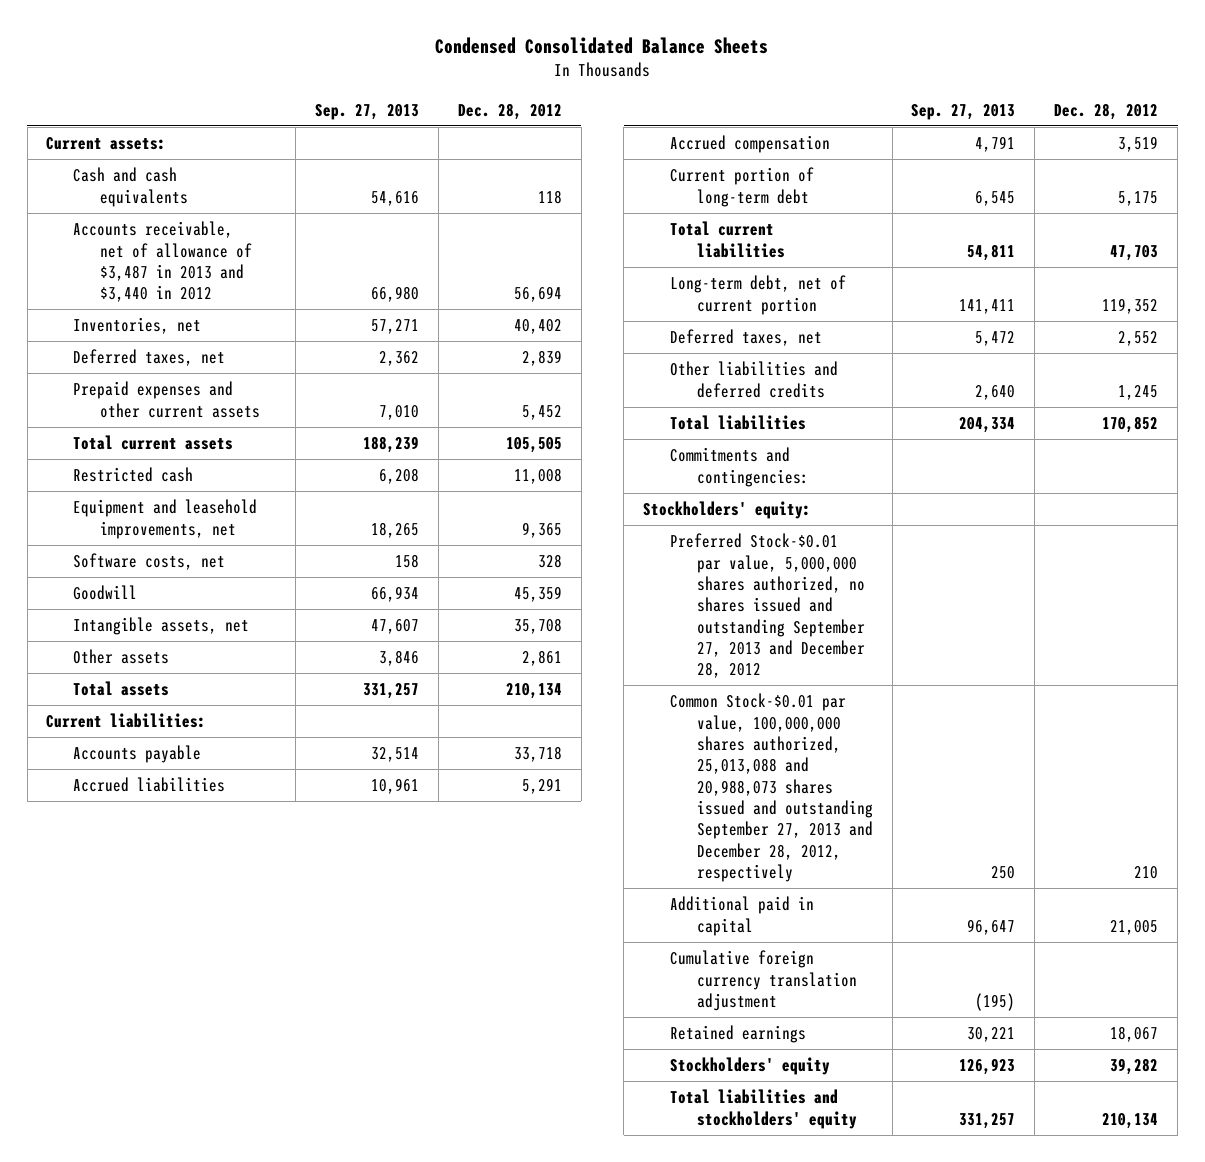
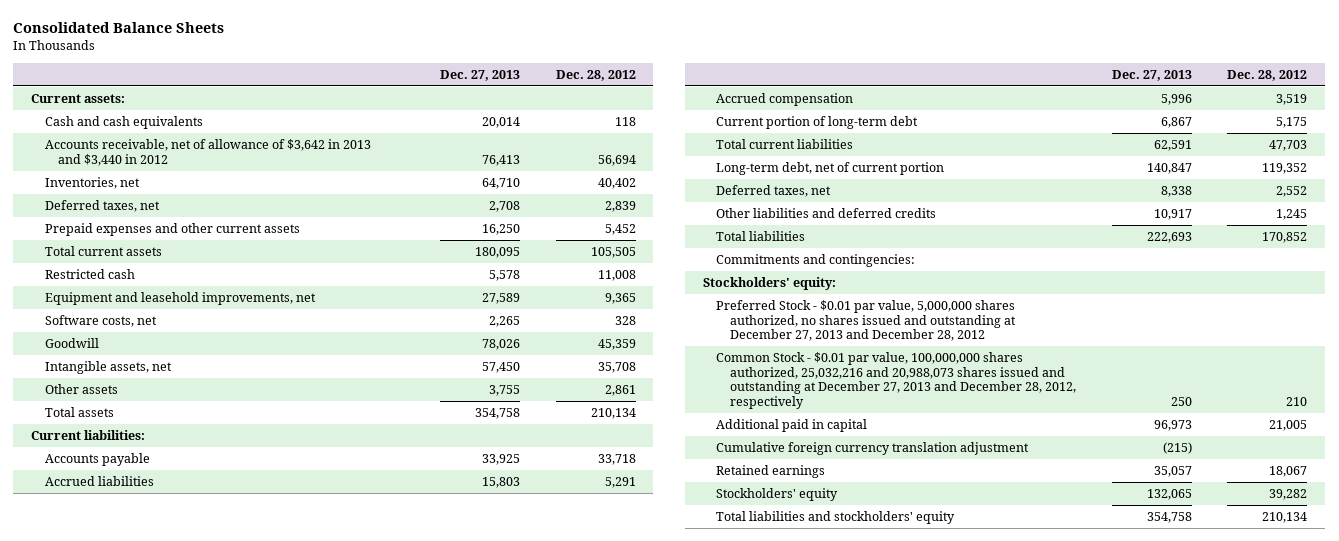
[435,37,769,55] Condensed Consolidated Balance Sheets -> [13,21,225,33] Consolidated Balance Sheets
[314,103,419,120] Sep. 27, 2013 -> none
none -> [439,69,520,81] Dec. 27, 2013
[73,221,252,303] Accounts receivable, net of allowance of $3,487 in 2013 and $3,440 in 2012 -> [44,139,371,166] Accounts receivable, net of allowance of $3,642 in 2013 and $3,440 in 2012
[669,533,865,679] Preferred Stock-$0.01 par value, 5,000,000 shares authorized, no shares issued and outstanding September 27, 2013 and December 28, 2012 -> [716,300,1016,342] Preferred Stock - $0.01 par value, 5,000,000 shares authorized, no shares issued and outstanding at December 27, 2013 and December 28, 2012
[669,693,873,882] Common Stock-$0.01 par value, 100,000,000 shares authorized, 25,013,088 and 20,988,073 shares issued and outstanding September 27, 2013 and December 28, 2012, respectively -> [716,352,1076,409] Common Stock - $0.01 par value, 100,000,000 shares authorized, 25,032,216 and 20,988,073 shares issued and outstanding at December 27, 2013 and December 28, 2012, respectively

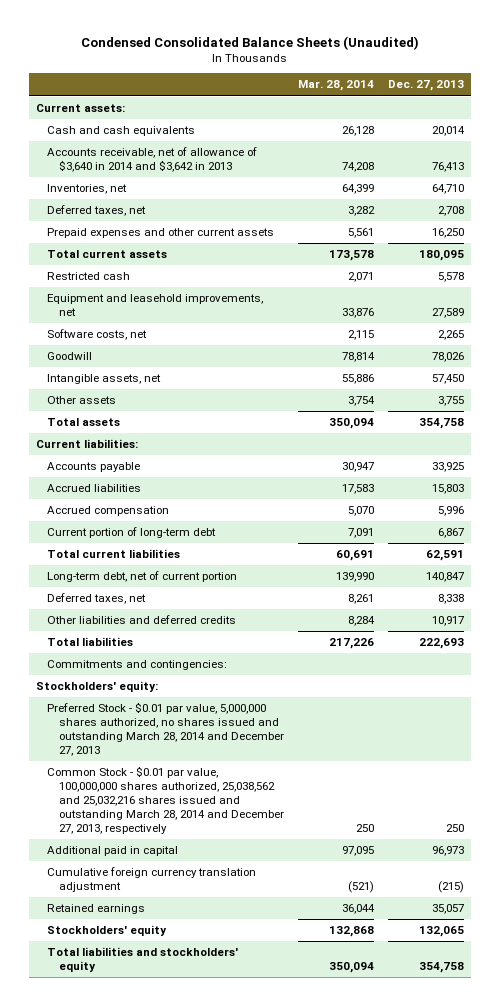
[13,21,225,33] Consolidated Balance Sheets -> [80,35,419,50] Condensed Consolidated Balance Sheets (Unaudited)
[555,69,636,81] Dec. 28, 2012 -> none
none -> [297,80,374,92] Mar. 28, 2014
[44,139,371,166] Accounts receivable, net of allowance of $3,642 in 2013 and $3,440 in 2012 -> [47,147,258,173] Accounts receivable, net of allowance of $3,640 in 2014 and $3,642 in 2013
[716,300,1016,342] Preferred Stock - $0.01 par value, 5,000,000 shares authorized, no shares issued and outstanding at December 27, 2013 and December 28, 2012 -> [47,702,284,756] Preferred Stock - $0.01 par value, 5,000,000 shares authorized, no shares issued and outstanding March 28, 2014 and December 27, 2013
[716,352,1076,409] Common Stock - $0.01 par value, 100,000,000 shares authorized, 25,032,216 and 20,988,073 shares issued and outstanding at December 27, 2013 and December 28, 2012, respectively -> [47,766,284,834] Common Stock - $0.01 par value, 100,000,000 shares authorized, 25,038,562 and 25,032,216 shares issued and outstanding March 28, 2014 and December 27, 2013, respectively

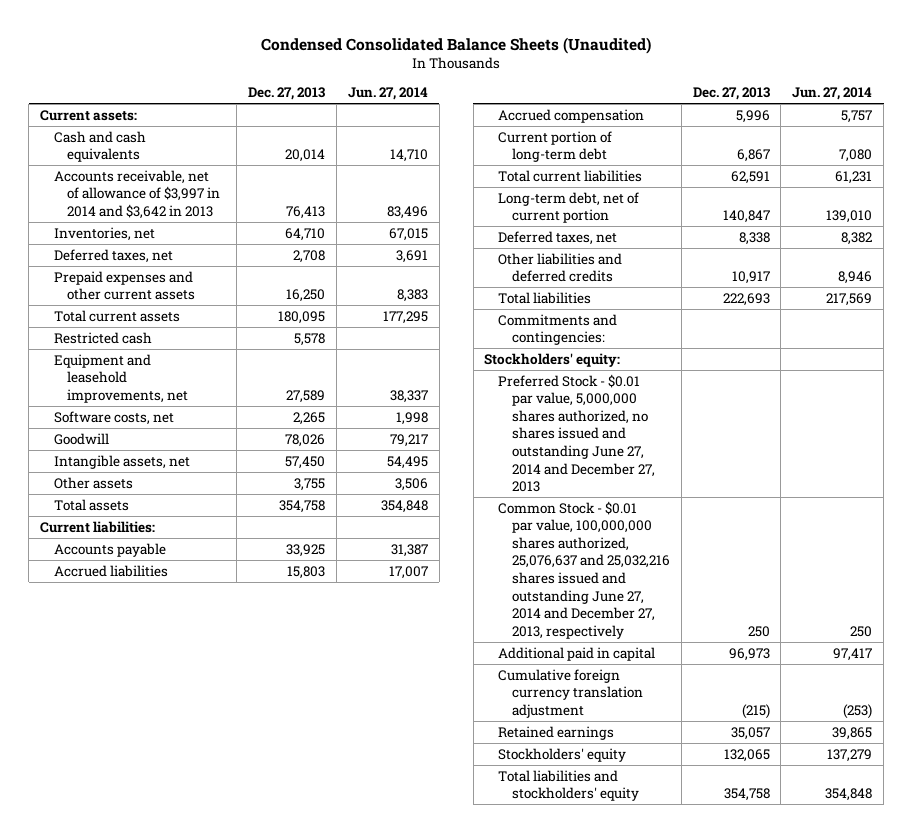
[297,80,374,92] Mar. 28, 2014 -> none
none -> [347,87,428,101] Jun. 27, 2014
[47,147,258,173] Accounts receivable, net of allowance of $3,640 in 2014 and $3,642 in 2013 -> [53,169,221,219] Accounts receivable, net of allowance of $3,997 in 2014 and $3,642 in 2013
[47,702,284,756] Preferred Stock - $0.01 par value, 5,000,000 shares authorized, no shares issued and outstanding March 28, 2014 and December 27, 2013 -> [498,373,655,493] Preferred Stock - $0.01 par value, 5,000,000 shares authorized, no shares issued and outstanding June 27, 2014 and December 27, 2013
[47,766,284,834] Common Stock - $0.01 par value, 100,000,000 shares authorized, 25,038,562 and 25,032,216 shares issued and outstanding March 28, 2014 and December 27, 2013, respectively -> [498,500,670,639] Common Stock - $0.01 par value, 100,000,000 shares authorized, 25,076,637 and 25,032,216 shares issued and outstanding June 27, 2014 and December 27, 2013, respectively

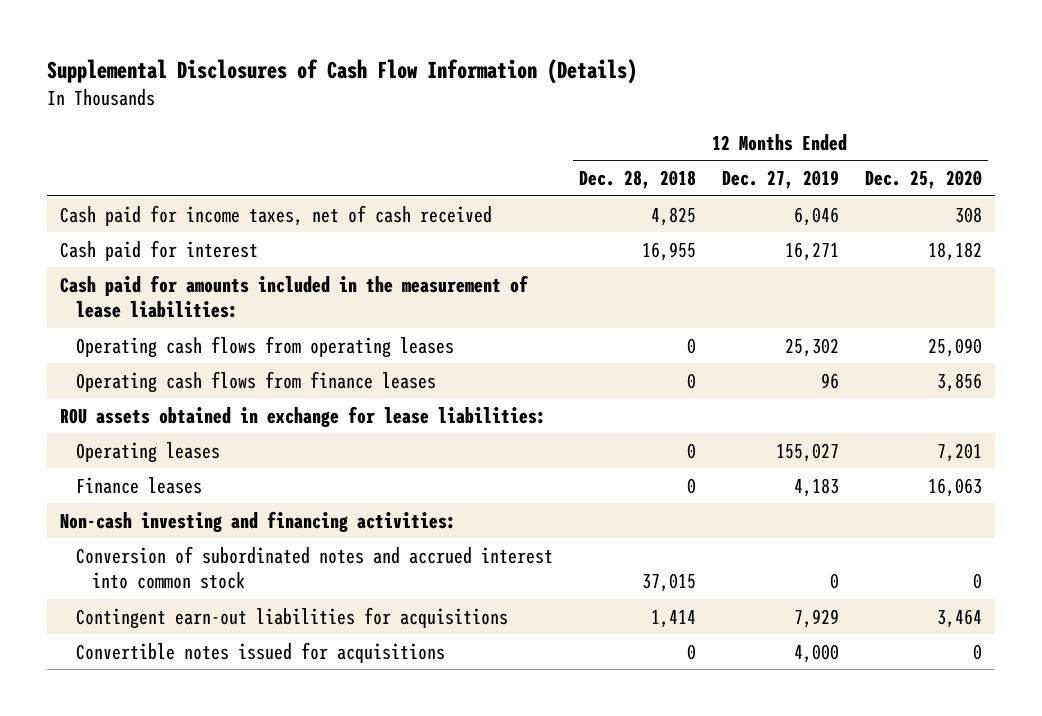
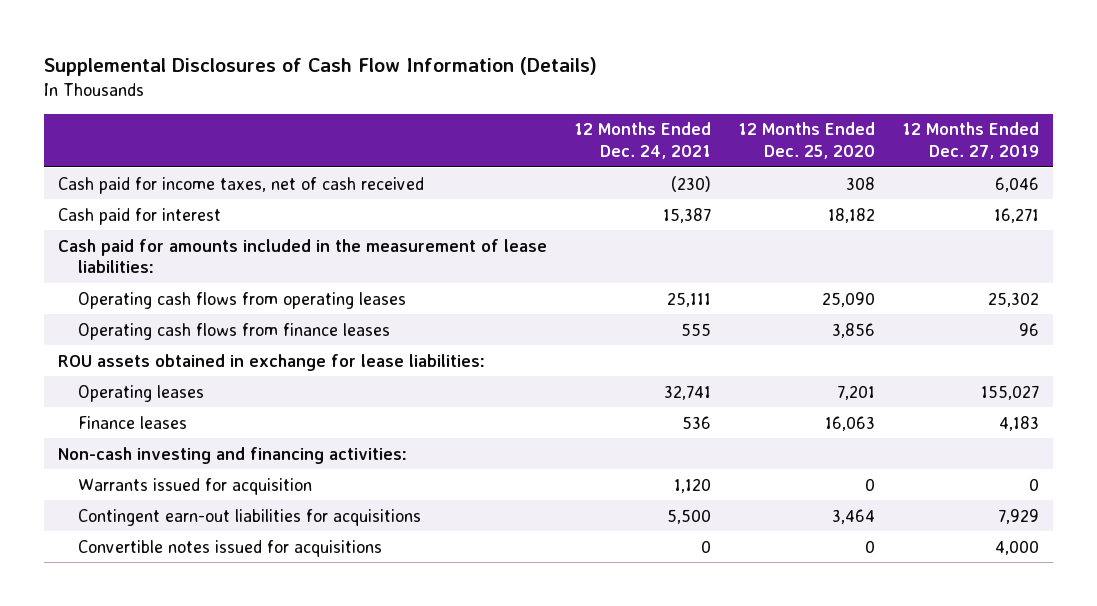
[579,169,697,189] Dec. 28, 2018 -> none
none -> [574,122,712,159] 12 Months Ended Dec. 24, 2021
[76,545,554,589] Conversion of subordinated notes and accrued interest into common stock -> none
none -> [78,477,313,495] Warrants issued for acquisition

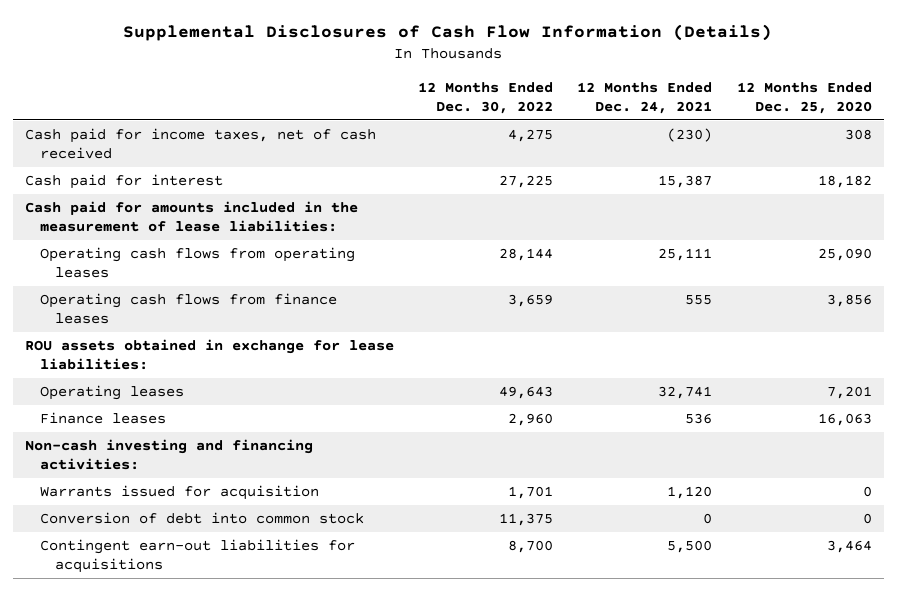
[902,122,1040,159] 12 Months Ended Dec. 27, 2019 -> none
none -> [418,81,554,114] 12 Months Ended Dec. 30, 2022
none -> [40,512,365,525] Conversion of debt into common stock
[78,539,383,557] Convertible notes issued for acquisitions -> none

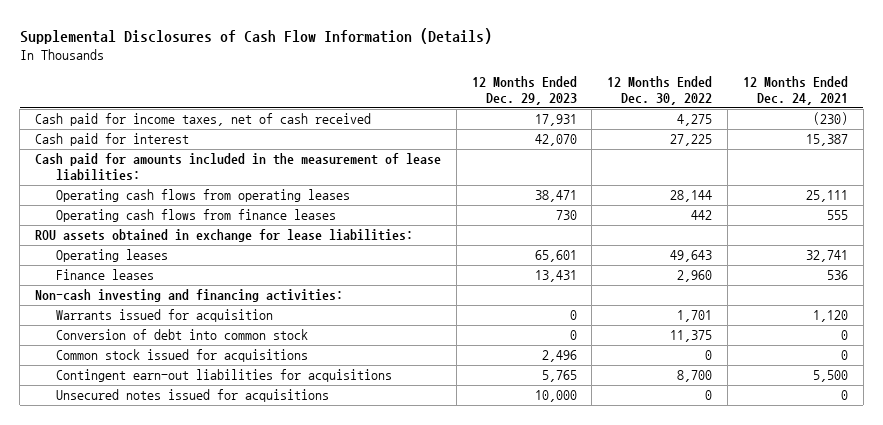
[736,81,872,114] 12 Months Ended Dec. 25, 2020 -> none
none -> [471,76,577,106] 12 Months Ended Dec. 29, 2023
[508,294,554,308] 3,659 -> [691,210,713,221] 442
none -> [55,349,308,363] Common stock issued for acquisitions
none -> [55,389,329,403] Unsecured notes issued for acquisitions

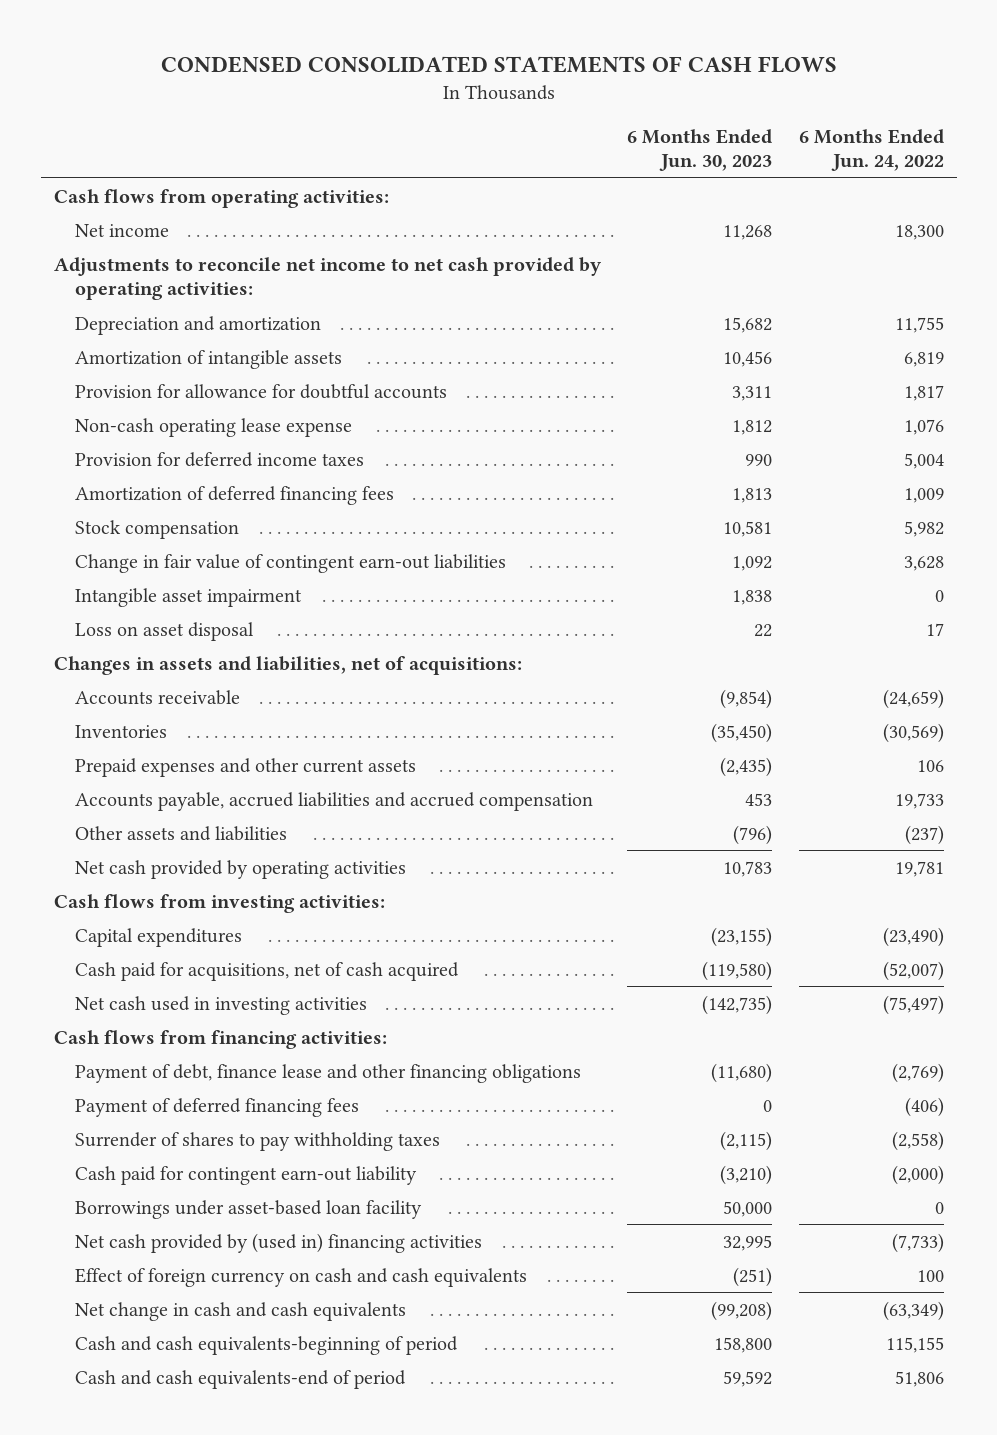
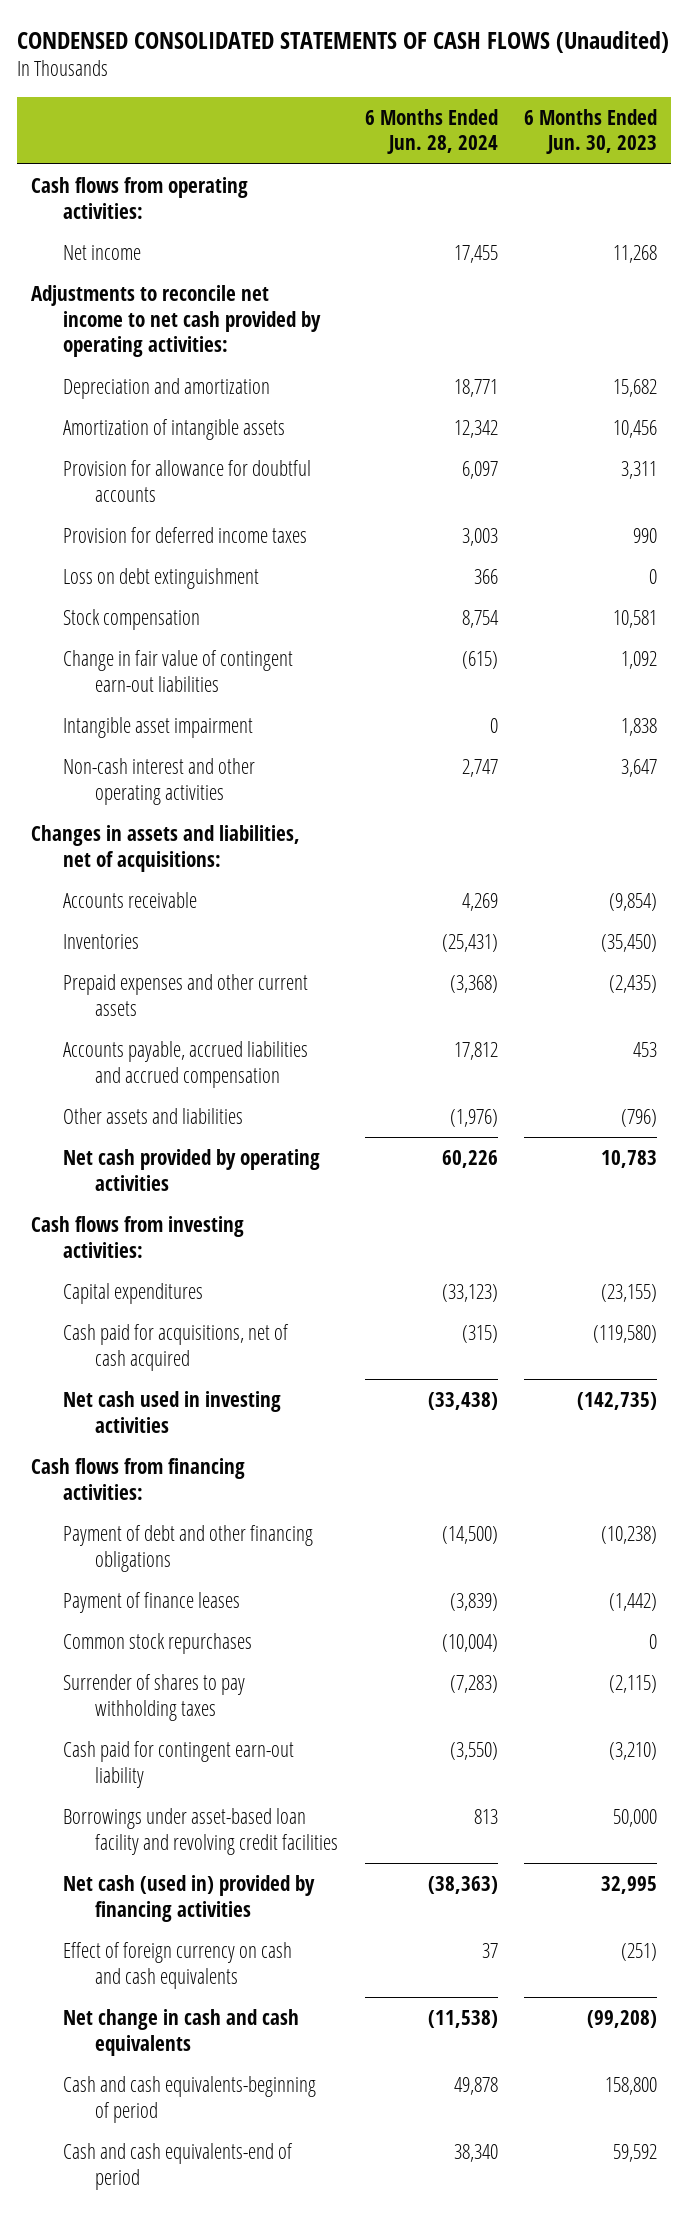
[160,55,837,73] CONDENSED CONSOLIDATED STATEMENTS OF CASH FLOWS -> [17,30,670,53] CONDENSED CONSOLIDATED STATEMENTS OF CASH FLOWS (Unaudited)
[798,128,944,172] 6 Months Ended Jun. 24, 2022 -> none
none -> [364,108,498,155] 6 Months Ended Jun. 28, 2024
[74,417,352,437] Non-cash operating lease expense -> none
[74,485,394,505] Amortization of deferred financing fees -> none
none -> [62,567,259,589] Loss on debt extinguishment
[74,621,254,641] Loss on asset disposal -> none
none -> [62,757,255,805] Non-cash interest and other operating activities
[74,1097,359,1117] Payment of deferred financing fees -> none
[74,1063,581,1083] Payment of debt, finance lease and other financing obligations -> [62,1524,313,1572] Payment of debt and other financing obligations
[711,1062,773,1083] (11,680) -> [601,1525,658,1544] (10,238)
none -> [62,1591,240,1613] Payment of finance leases
none -> [62,1632,252,1654] Common stock repurchases
[74,1199,422,1219] Borrowings under asset-based loan facility -> [62,1807,338,1855] Borrowings under asset-based loan facility and revolving credit facilities
[74,1232,482,1253] Net cash provided by (used in) financing activities -> [62,1874,315,1922] Net cash (used in) provided by financing activities

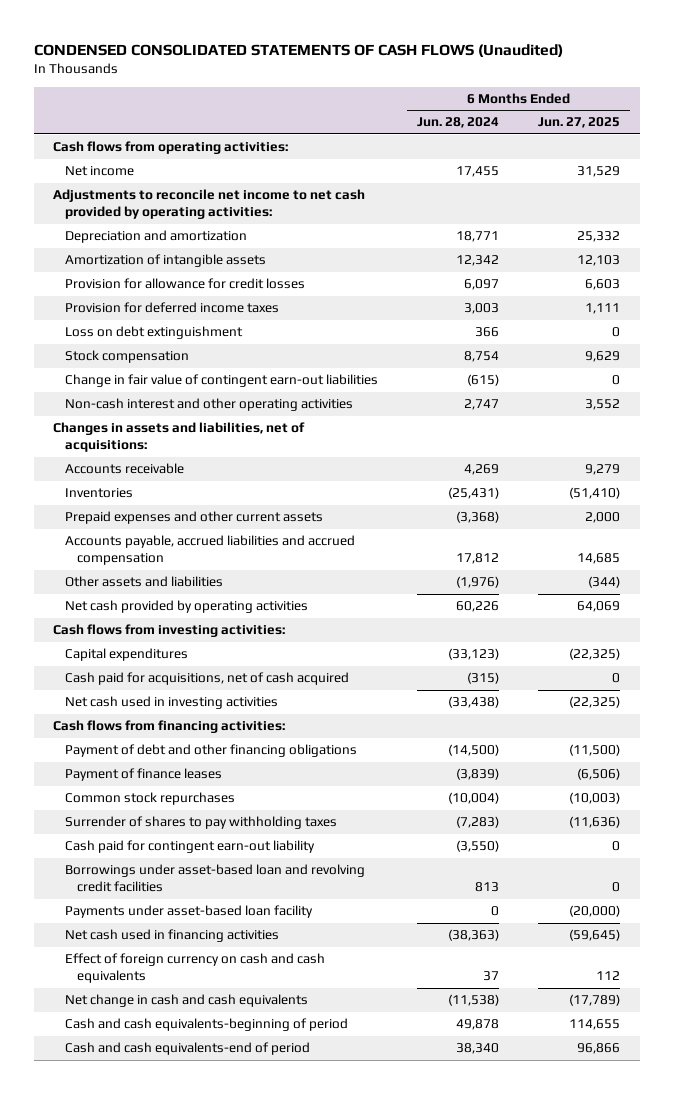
[524,108,658,155] 6 Months Ended Jun. 30, 2023 -> none
none -> [538,117,621,129] Jun. 27, 2025
[62,459,311,502] Provision for allowance for doubtful accounts -> [65,278,306,290] Provision for allowance for credit losses
[62,716,253,738] Intangible asset impairment -> none
[62,1807,338,1855] Borrowings under asset-based loan facility and revolving credit facilities -> [65,864,366,893] Borrowings under asset-based loan and revolving credit facilities
none -> [65,905,314,919] Payments under asset-based loan facility
[62,1874,315,1922] Net cash (used in) provided by financing activities -> [65,929,280,943] Net cash used in financing activities

